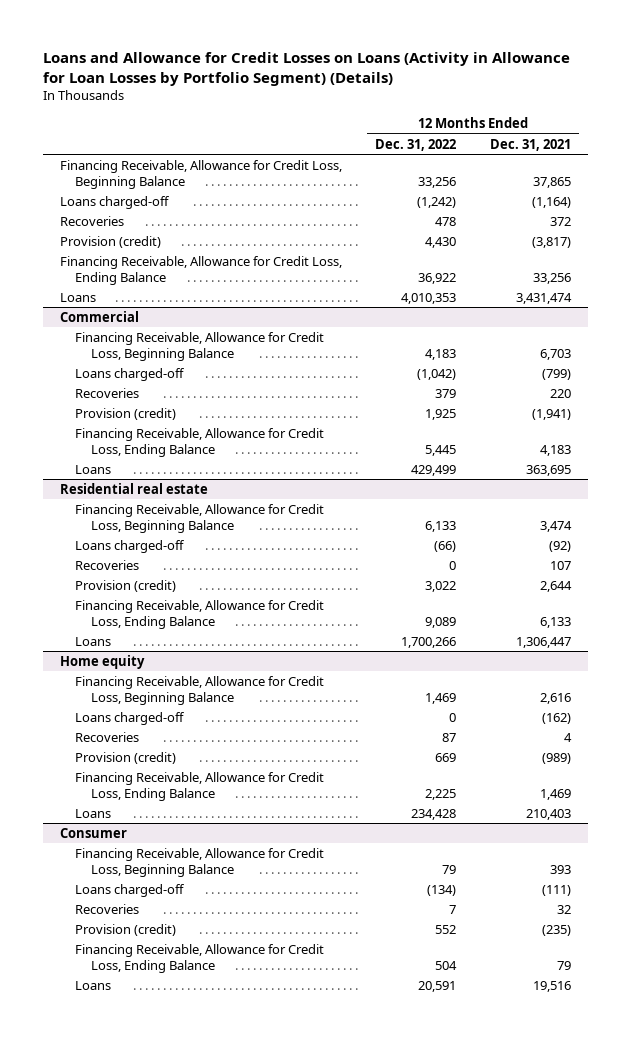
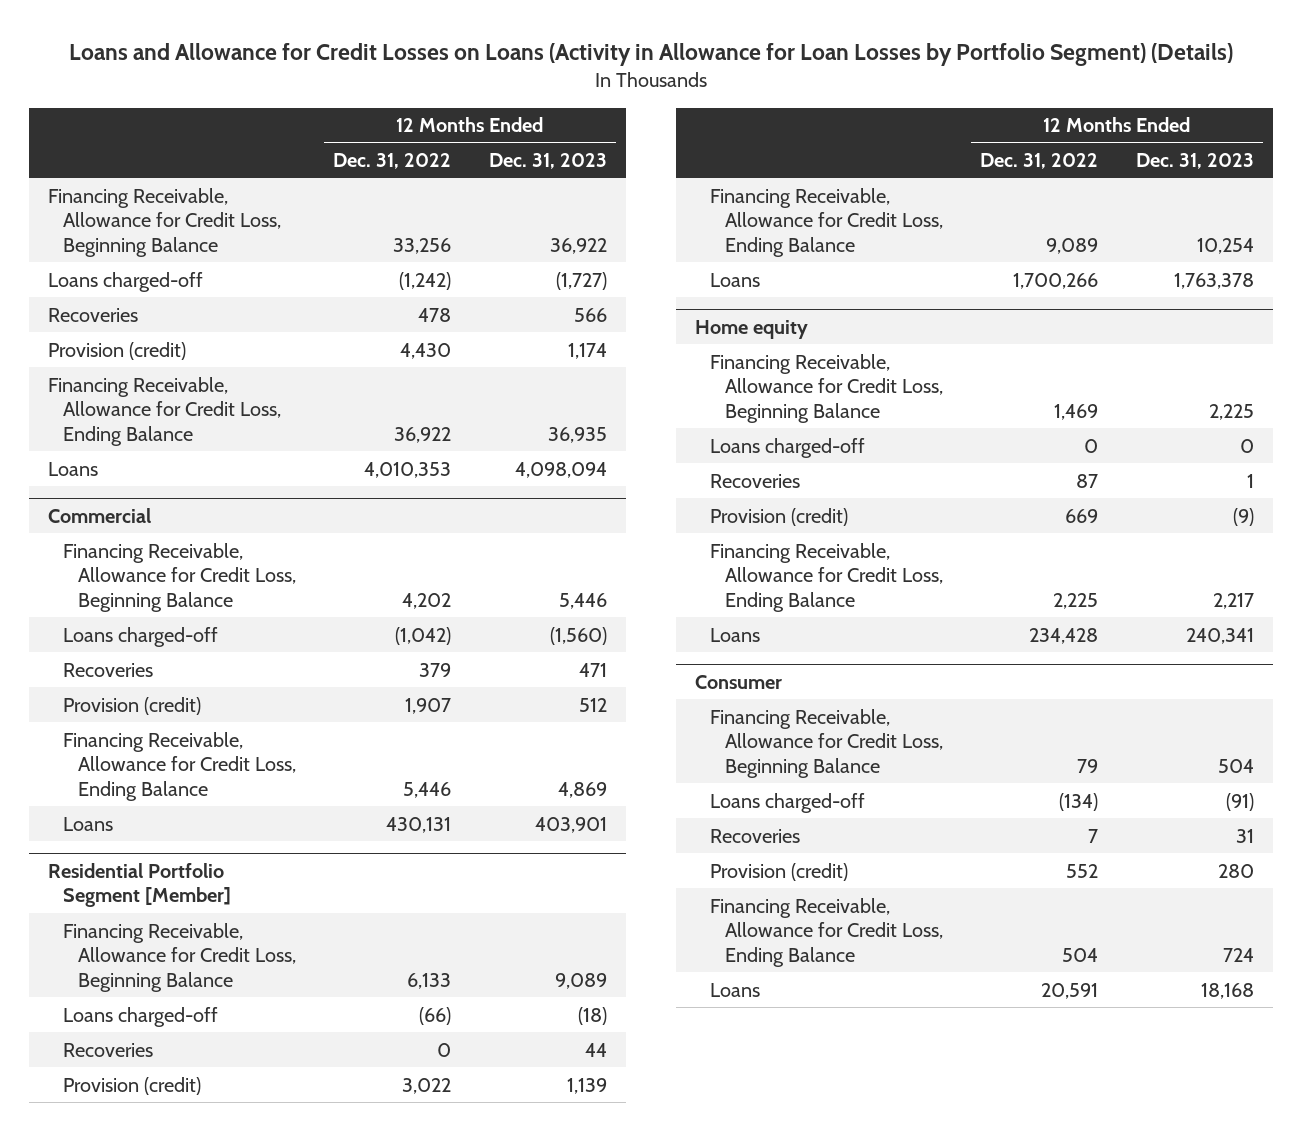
[489,138,571,151] Dec. 31, 2021 -> none
none -> [488,153,607,170] Dec. 31, 2023
[425,348,457,360] 4,183 -> [402,592,452,609] 4,202
[425,408,457,420] 1,925 -> [405,697,452,714] 1,907
[425,444,457,456] 5,445 -> [403,781,452,798] 5,446
[411,464,457,476] 429,499 -> [386,816,452,833] 430,131
[59,482,208,494] Residential real estate -> [47,862,231,908] Residential Portfolio Segment [Member]

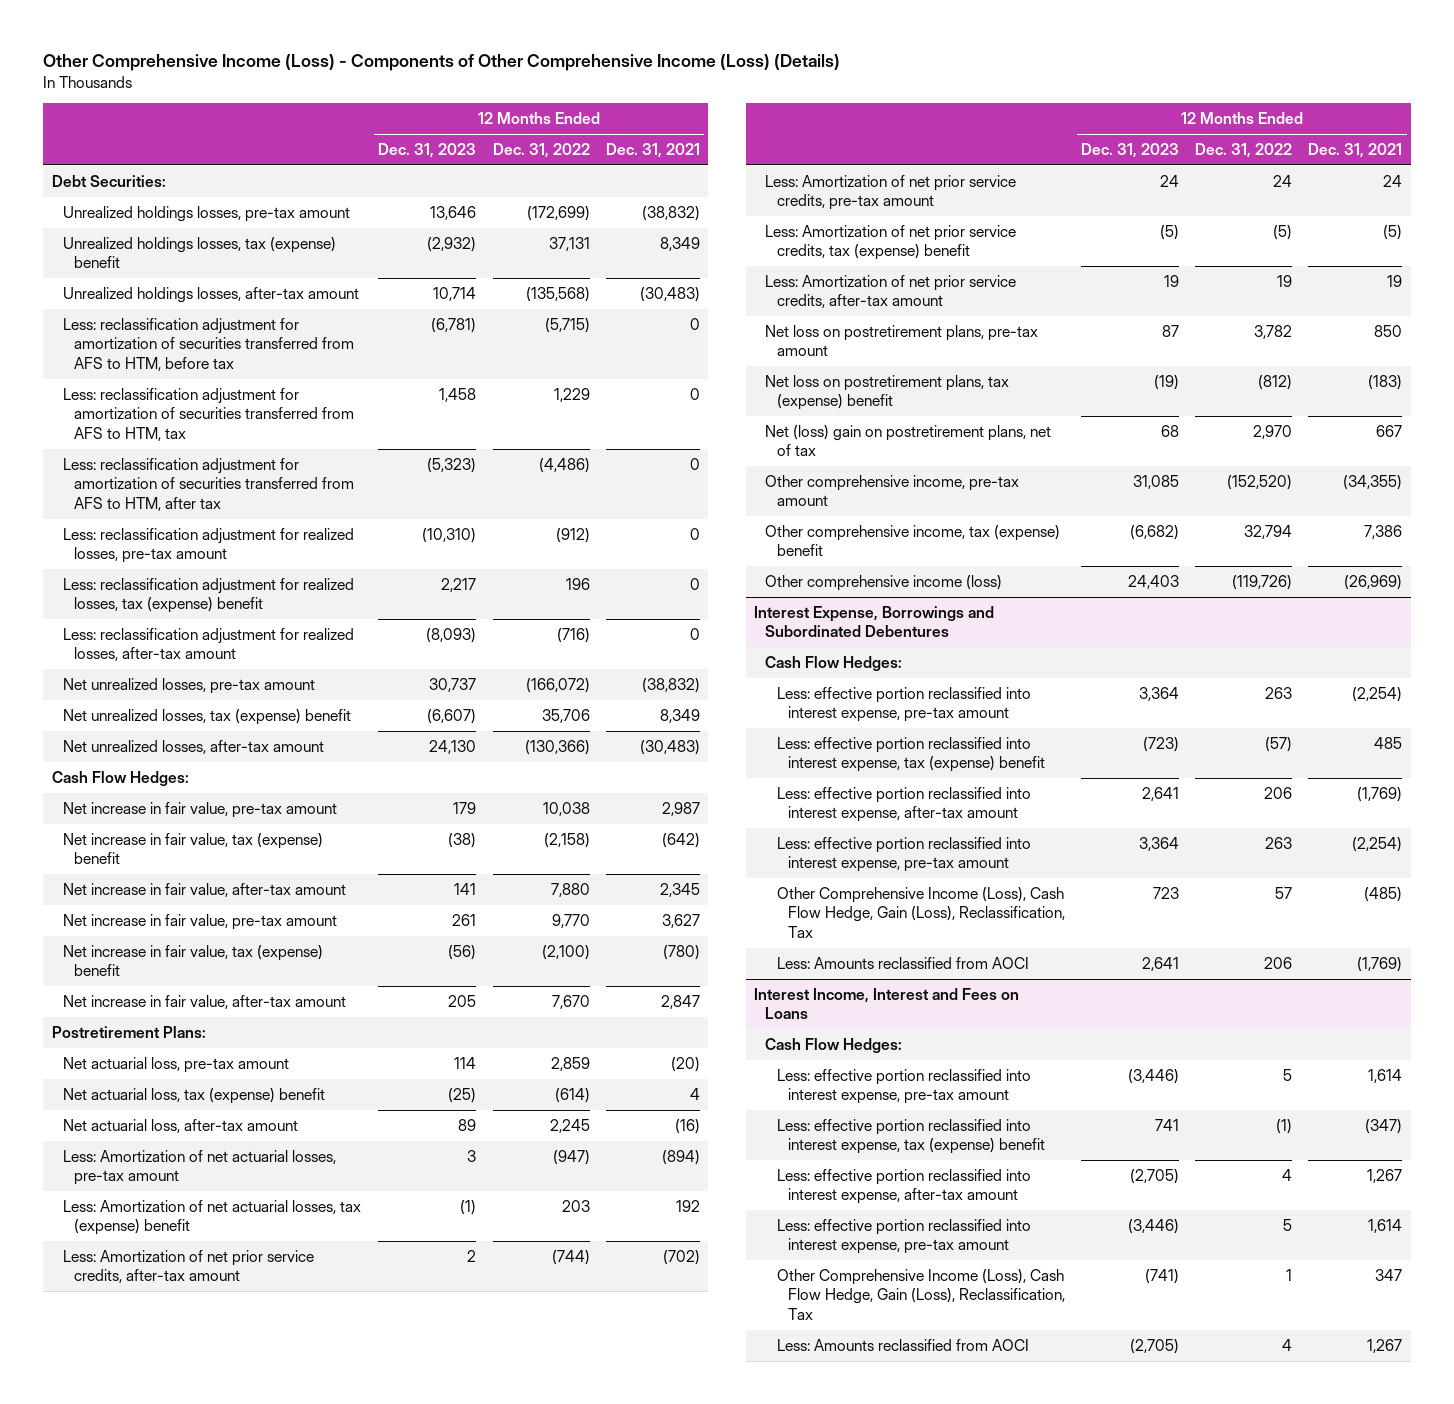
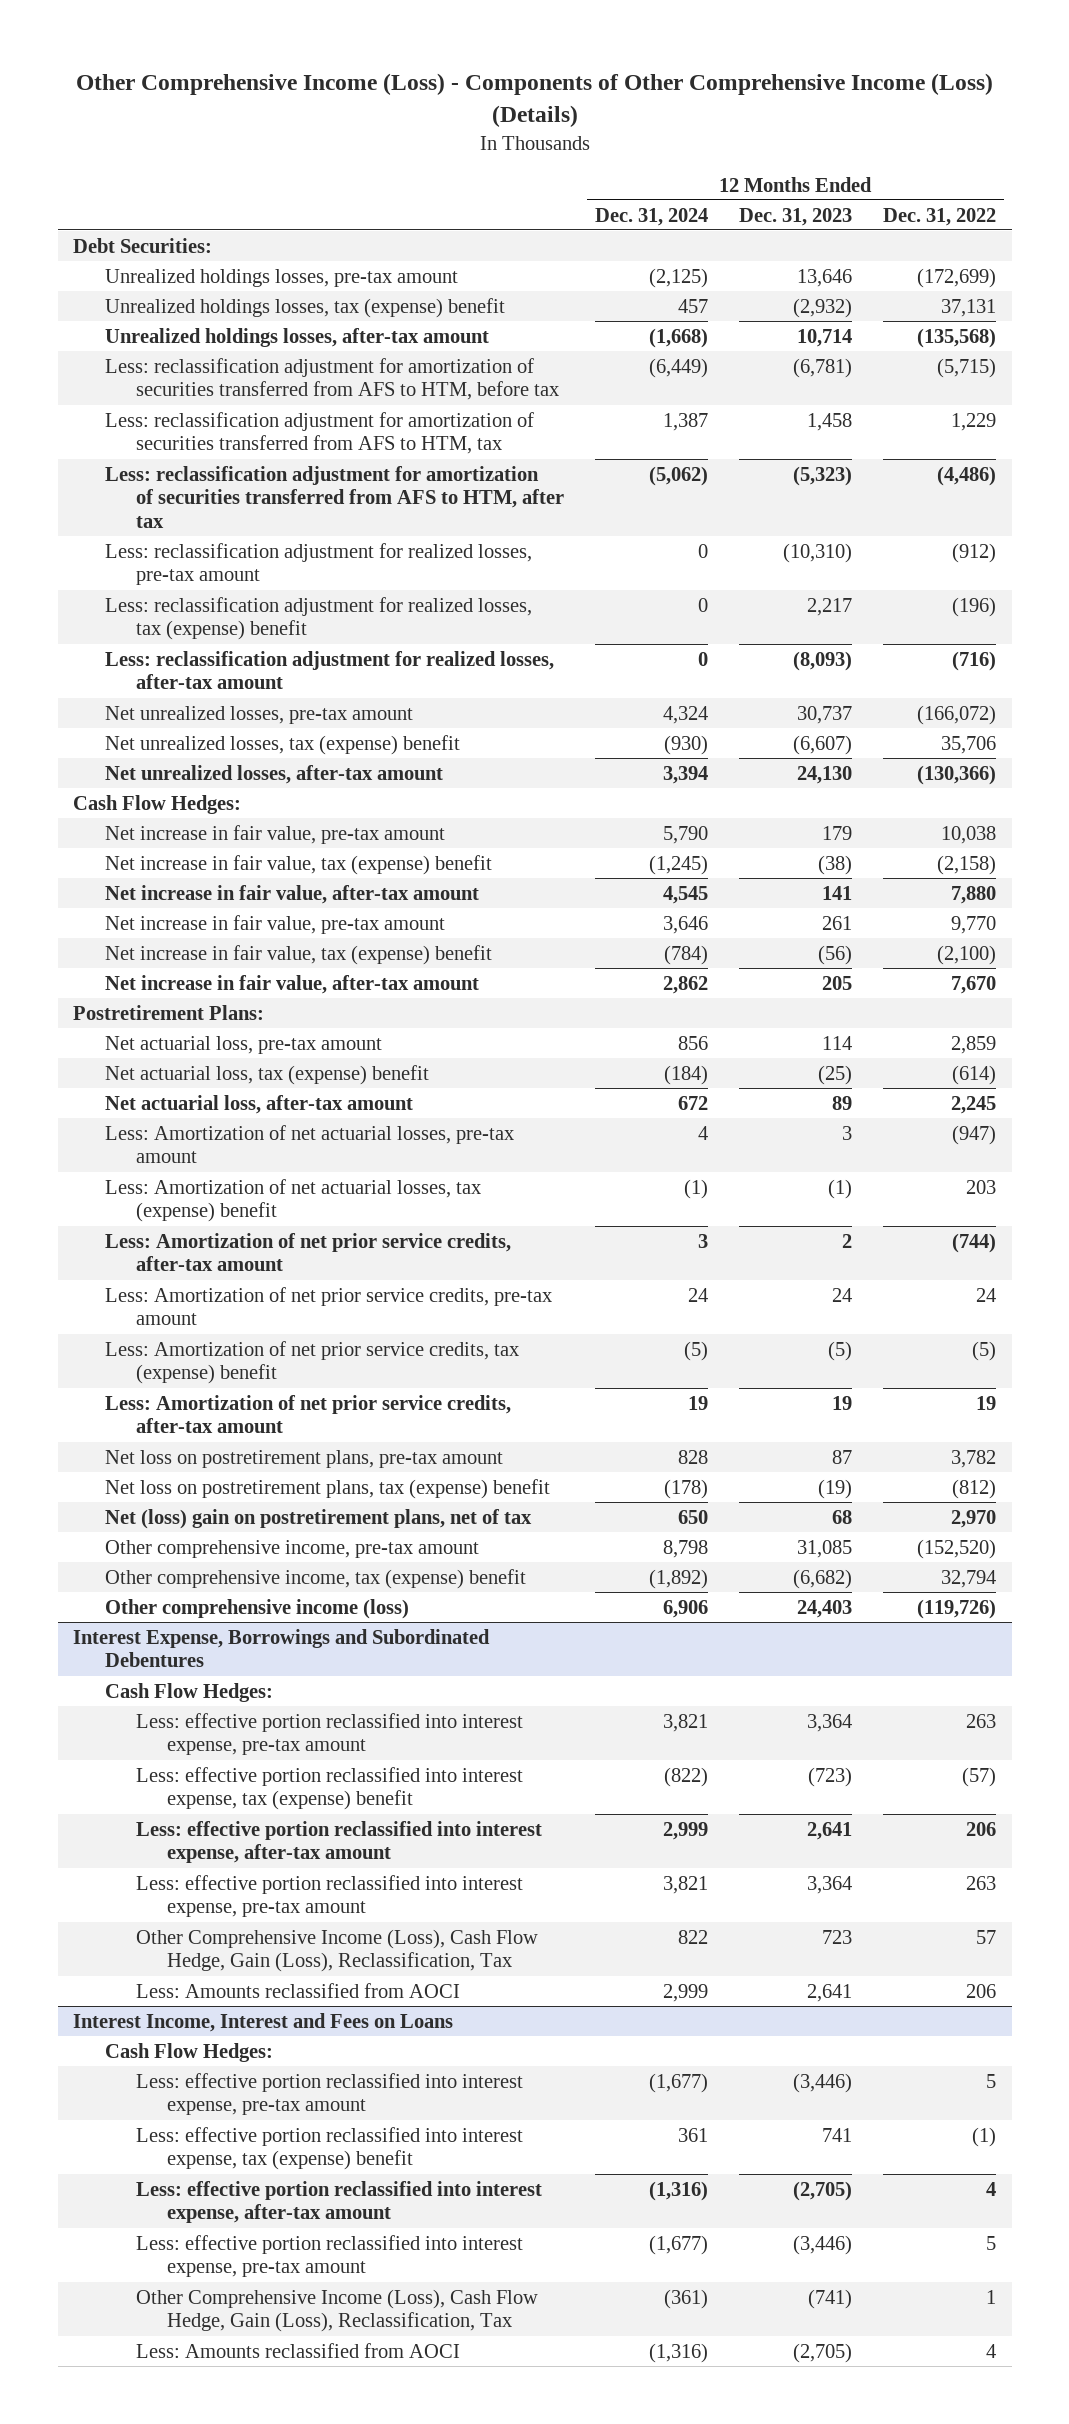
[605,143,700,159] Dec. 31, 2021 -> none
none -> [594,207,708,226] Dec. 31, 2024
[565,578,590,591] 196 -> [952,596,997,617] (196)

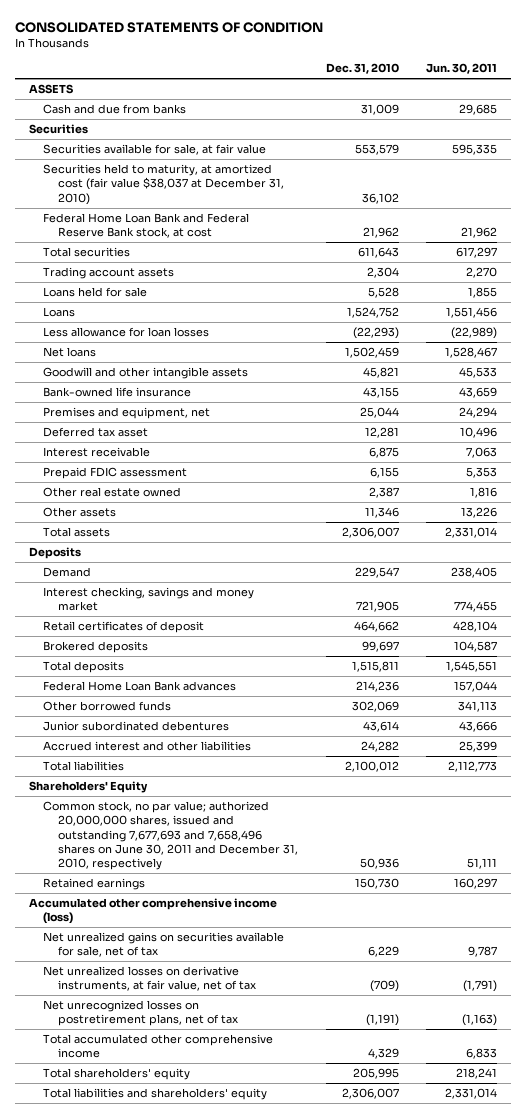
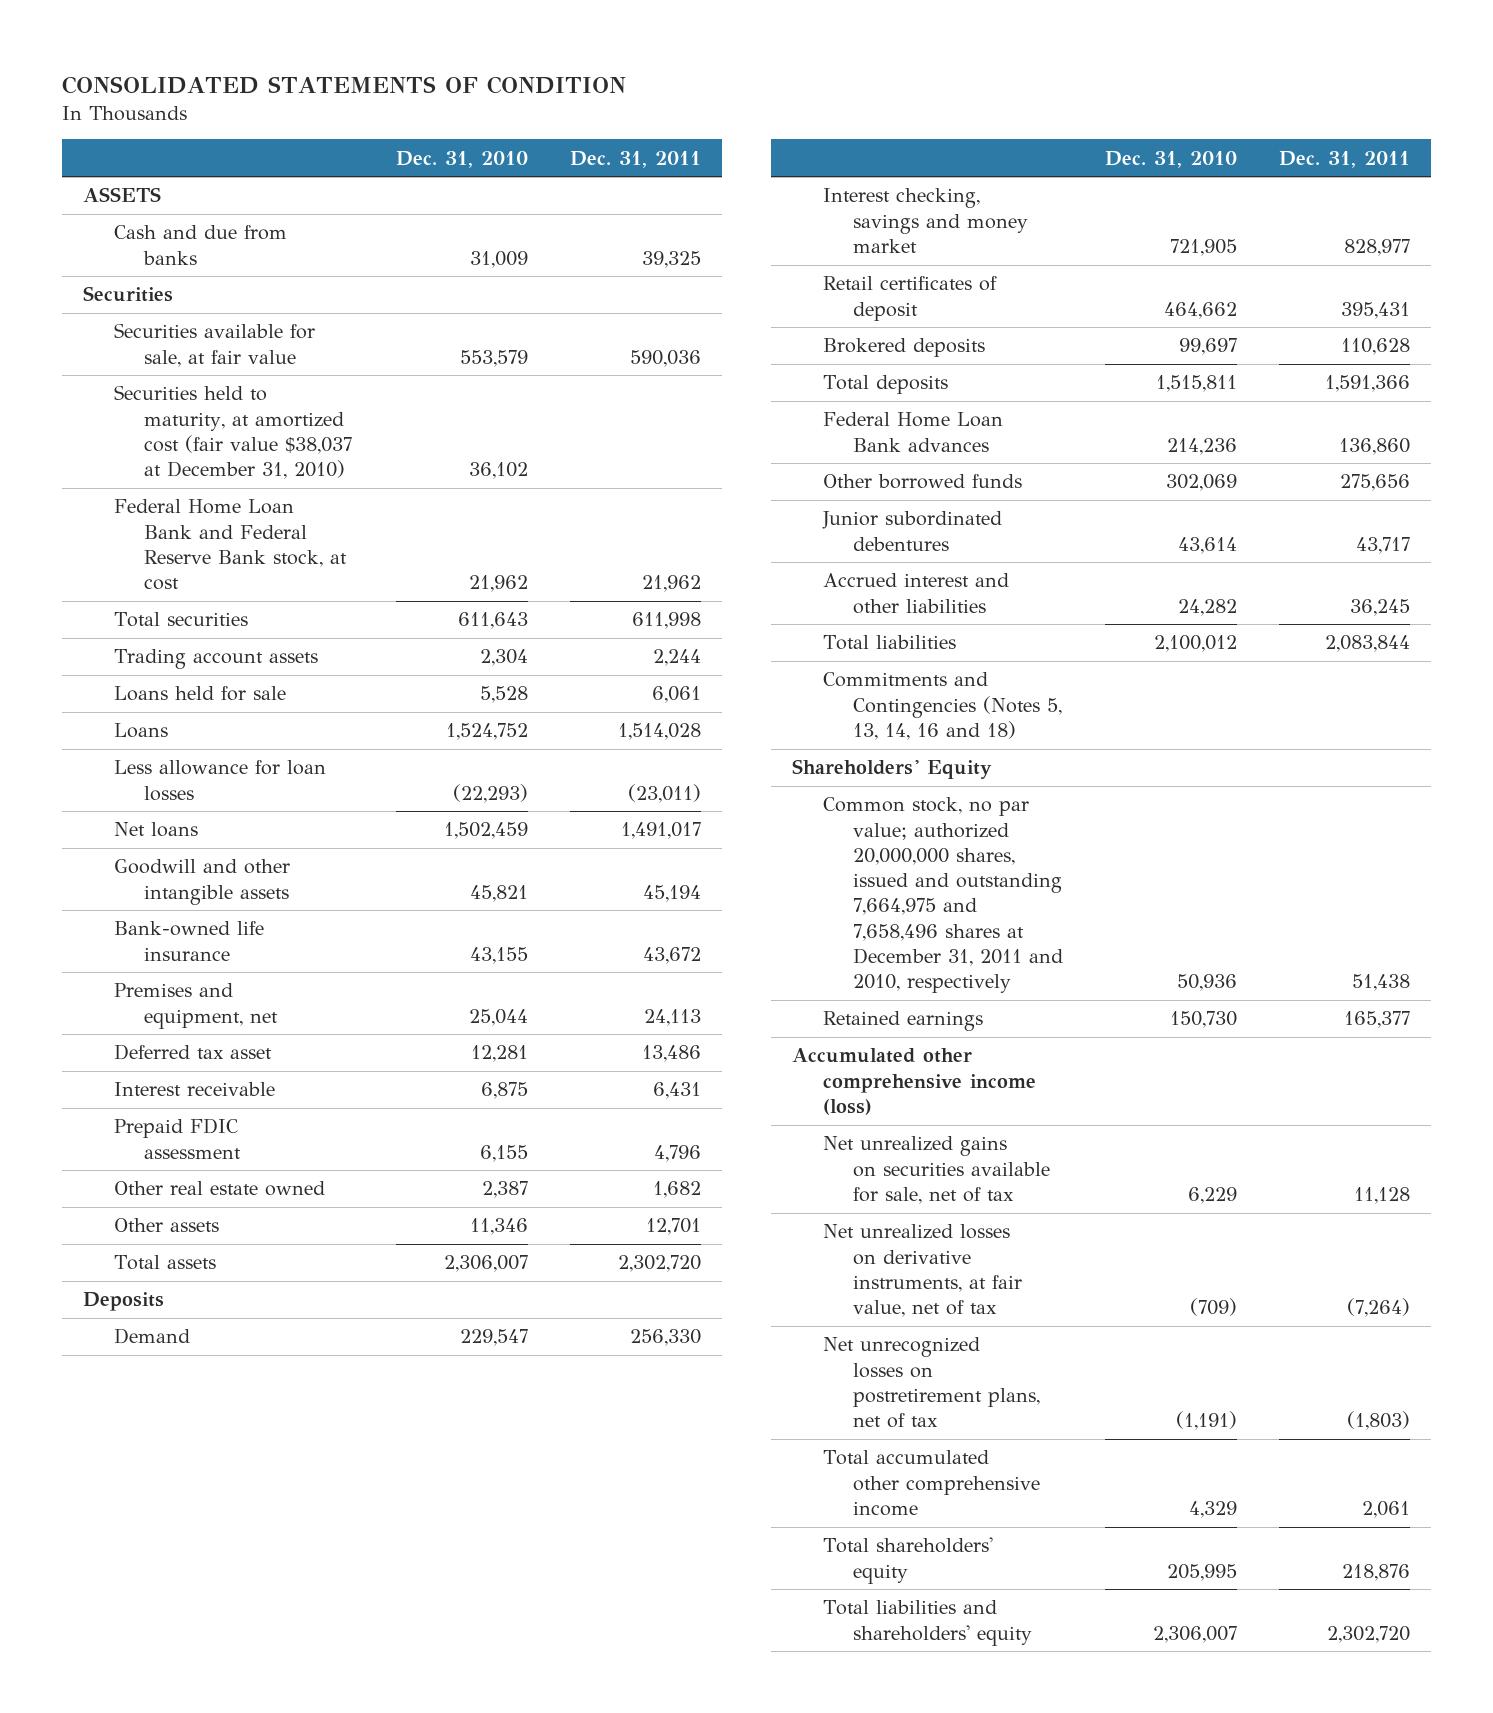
[426,63,498,75] Jun. 30, 2011 -> none
none -> [569,150,701,168] Dec. 31, 2011
none -> [822,672,1063,740] Commitments and Contingencies (Notes 5, 13, 14, 16 and 18)
[43,801,299,871] Common stock, no par value; authorized 20,000,000 shares, issued and outstanding 7,677,693 and 7,658,496 shares on June 30, 2011 and December 31, 2010, respectively -> [822,797,1064,994] Common stock, no par value; authorized 20,000,000 shares, issued and outstanding 7,664,975 and 7,658,496 shares at December 31, 2011 and 2010, respectively

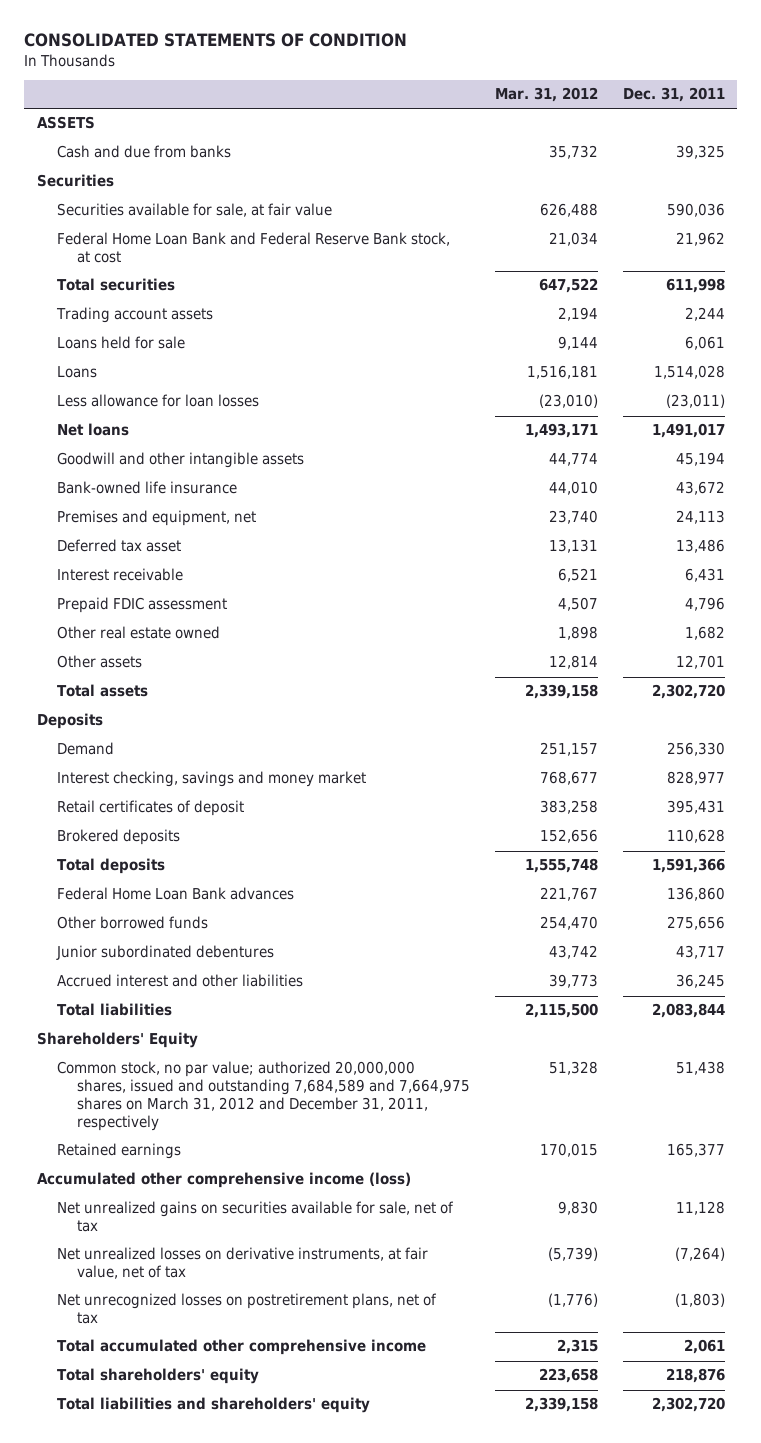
[395,150,528,168] Dec. 31, 2010 -> none
none -> [495,87,599,103] Mar. 31, 2012
[113,385,353,480] Securities held to maturity, at amortized cost (fair value $38,037 at December 31, 2010) -> none
[822,672,1063,740] Commitments and Contingencies (Notes 5, 13, 14, 16 and 18) -> none
[822,797,1064,994] Common stock, no par value; authorized 20,000,000 shares, issued and outstanding 7,664,975 and 7,658,496 shares at December 31, 2011 and 2010, respectively -> [57,1061,471,1131] Common stock, no par value; authorized 20,000,000 shares, issued and outstanding 7,684,589 and 7,664,975 shares on March 31, 2012 and December 31, 2011, respectively

